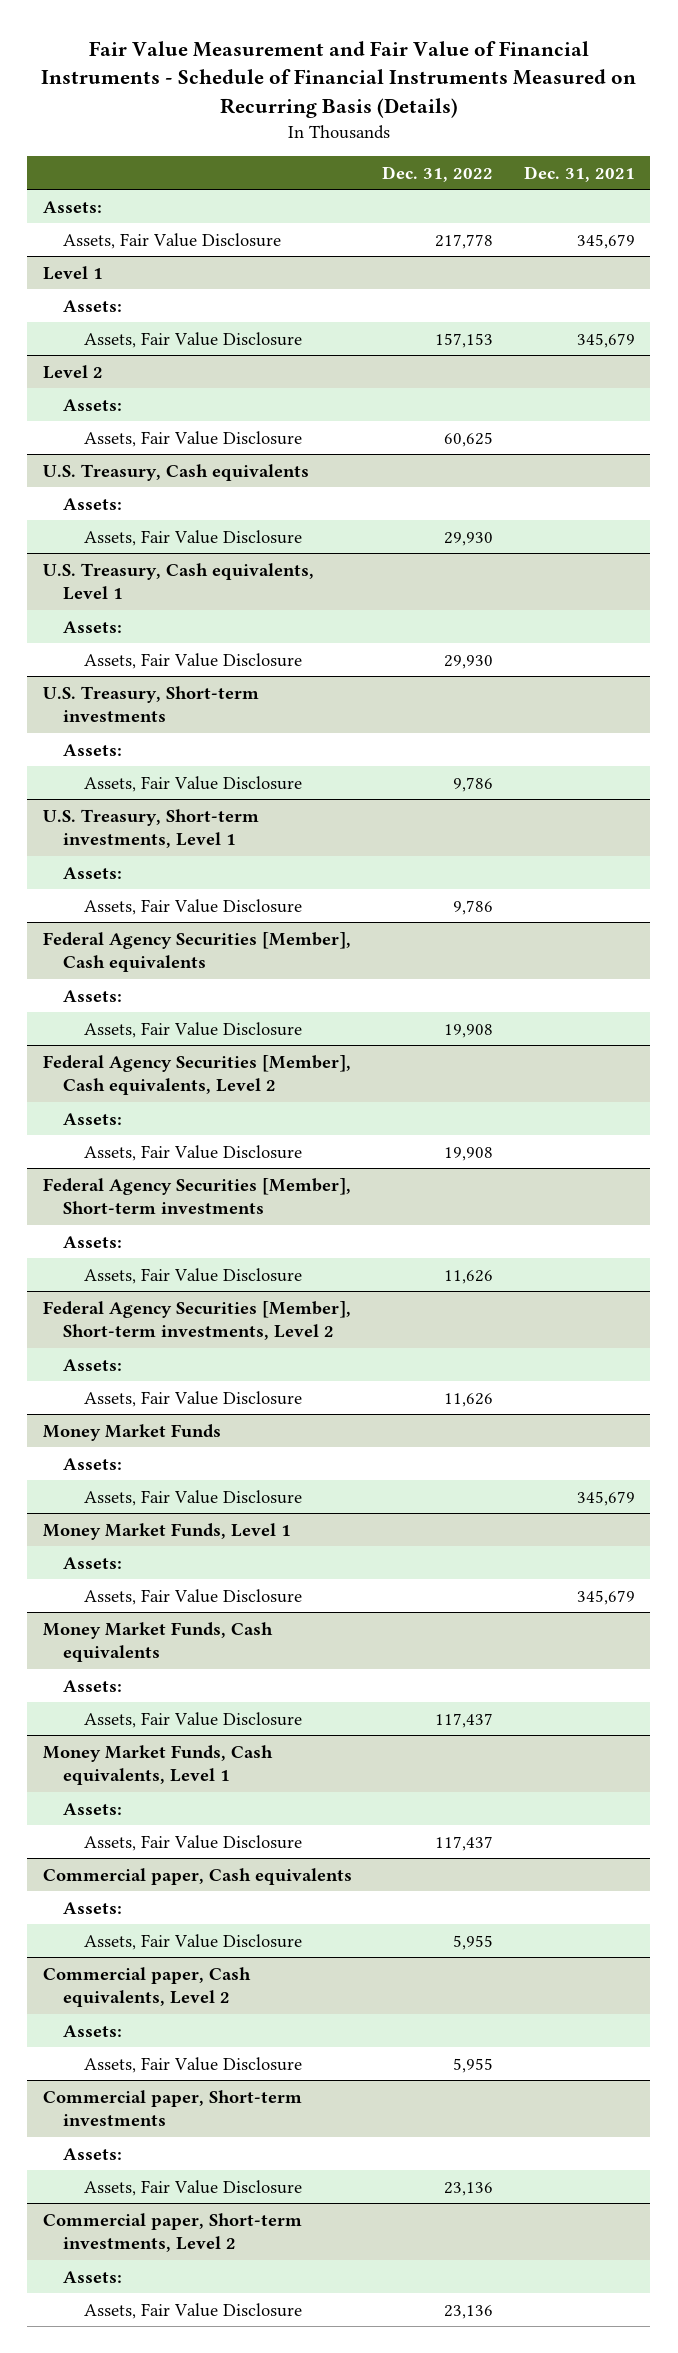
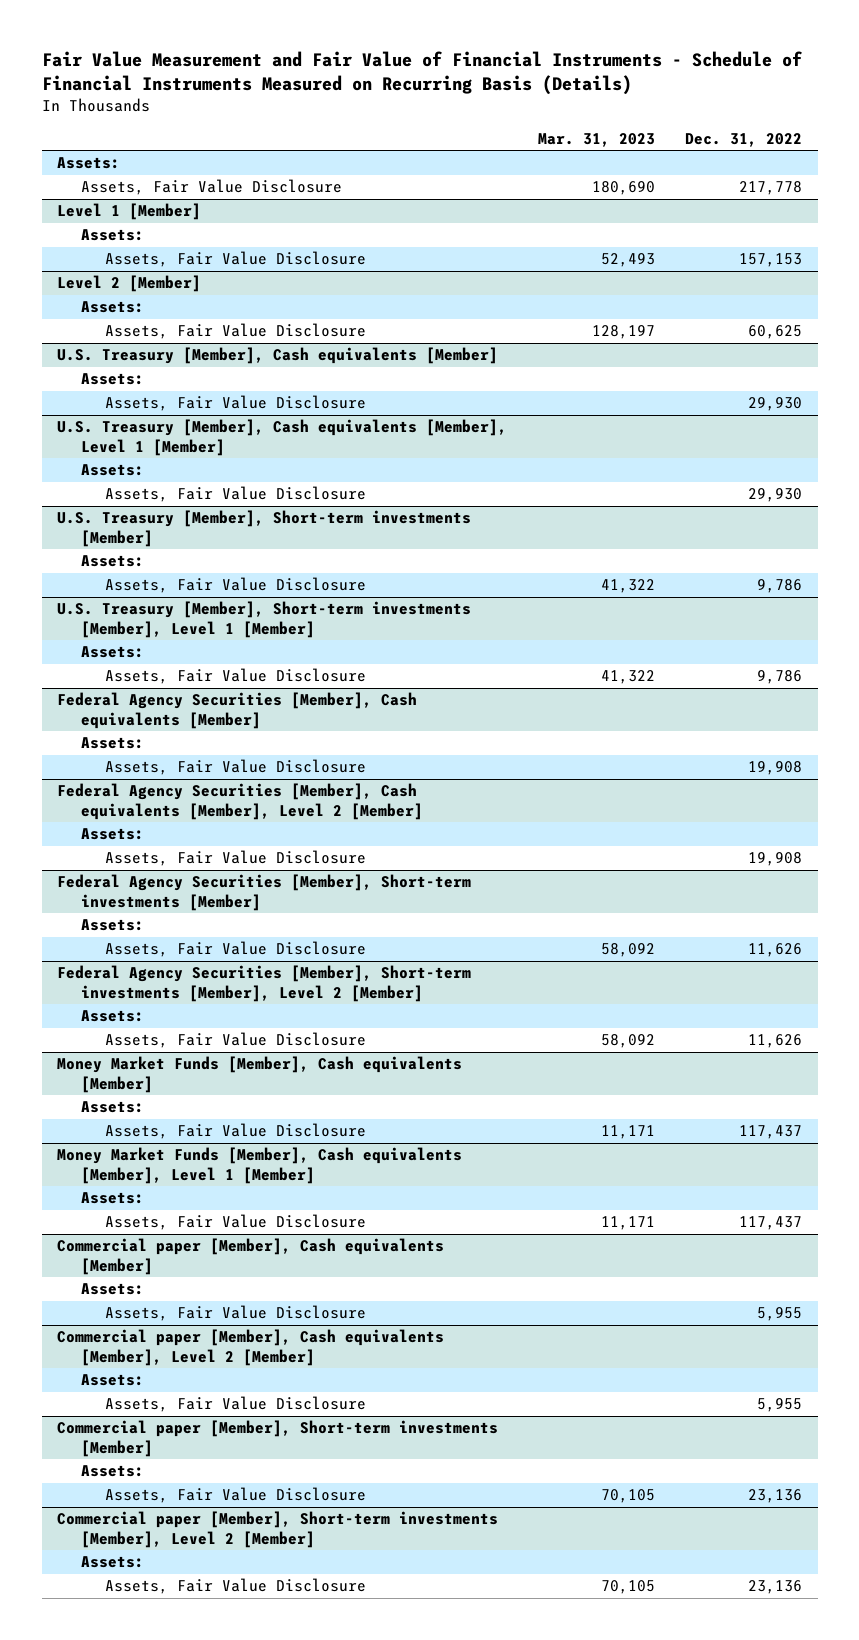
[524,165,636,182] Dec. 31, 2021 -> none
none -> [537,132,655,147] Mar. 31, 2023
[42,265,103,280] Level 1 -> [56,203,201,221] Level 1 [Member]
[42,364,103,379] Level 2 -> [56,275,201,293] Level 2 [Member]
[42,463,309,481] U.S. Treasury, Cash equivalents -> [56,347,498,365] U.S. Treasury [Member], Cash equivalents [Member]
[42,562,314,601] U.S. Treasury, Cash equivalents, Level 1 -> [56,419,507,456] U.S. Treasury [Member], Cash equivalents [Member], Level 1 [Member]
[42,685,259,723] U.S. Treasury, Short-term investments -> [56,510,471,547] U.S. Treasury [Member], Short-term investments [Member]
[42,808,259,849] U.S. Treasury, Short-term investments, Level 1 -> [56,601,471,638] U.S. Treasury [Member], Short-term investments [Member], Level 1 [Member]
[42,931,351,973] Federal Agency Securities [Member], Cash equivalents -> [56,692,417,729] Federal Agency Securities [Member], Cash equivalents [Member]
[42,1054,351,1096] Federal Agency Securities [Member], Cash equivalents, Level 2 -> [56,783,424,820] Federal Agency Securities [Member], Cash equivalents [Member], Level 2 [Member]
[42,1177,351,1215] Federal Agency Securities [Member], Short-term investments -> [56,874,471,911] Federal Agency Securities [Member], Short-term investments [Member]
[42,1300,351,1341] Federal Agency Securities [Member], Short-term investments, Level 2 -> [56,965,471,1002] Federal Agency Securities [Member], Short-term investments [Member], Level 2 [Member]
[42,1423,221,1441] Money Market Funds -> none
[63,1457,123,1470] Assets: -> none
[83,1489,302,1506] Assets, Fair Value Disclosure -> none
[42,1522,291,1540] Money Market Funds, Level 1 -> none
[63,1556,123,1569] Assets: -> none
[83,1588,302,1605] Assets, Fair Value Disclosure -> none
[42,1621,273,1663] Money Market Funds, Cash equivalents -> [56,1056,462,1093] Money Market Funds [Member], Cash equivalents [Member]
[42,1744,273,1786] Money Market Funds, Cash equivalents, Level 1 -> [56,1147,462,1184] Money Market Funds [Member], Cash equivalents [Member], Level 1 [Member]
[42,1867,352,1885] Commercial paper, Cash equivalents -> [56,1238,444,1275] Commercial paper [Member], Cash equivalents [Member]
[42,1966,251,2008] Commercial paper, Cash equivalents, Level 2 -> [56,1329,444,1366] Commercial paper [Member], Cash equivalents [Member], Level 2 [Member]
[42,2089,302,2127] Commercial paper, Short-term investments -> [56,1420,498,1457] Commercial paper [Member], Short-term investments [Member]
[42,2212,302,2253] Commercial paper, Short-term investments, Level 2 -> [56,1511,498,1548] Commercial paper [Member], Short-term investments [Member], Level 2 [Member]

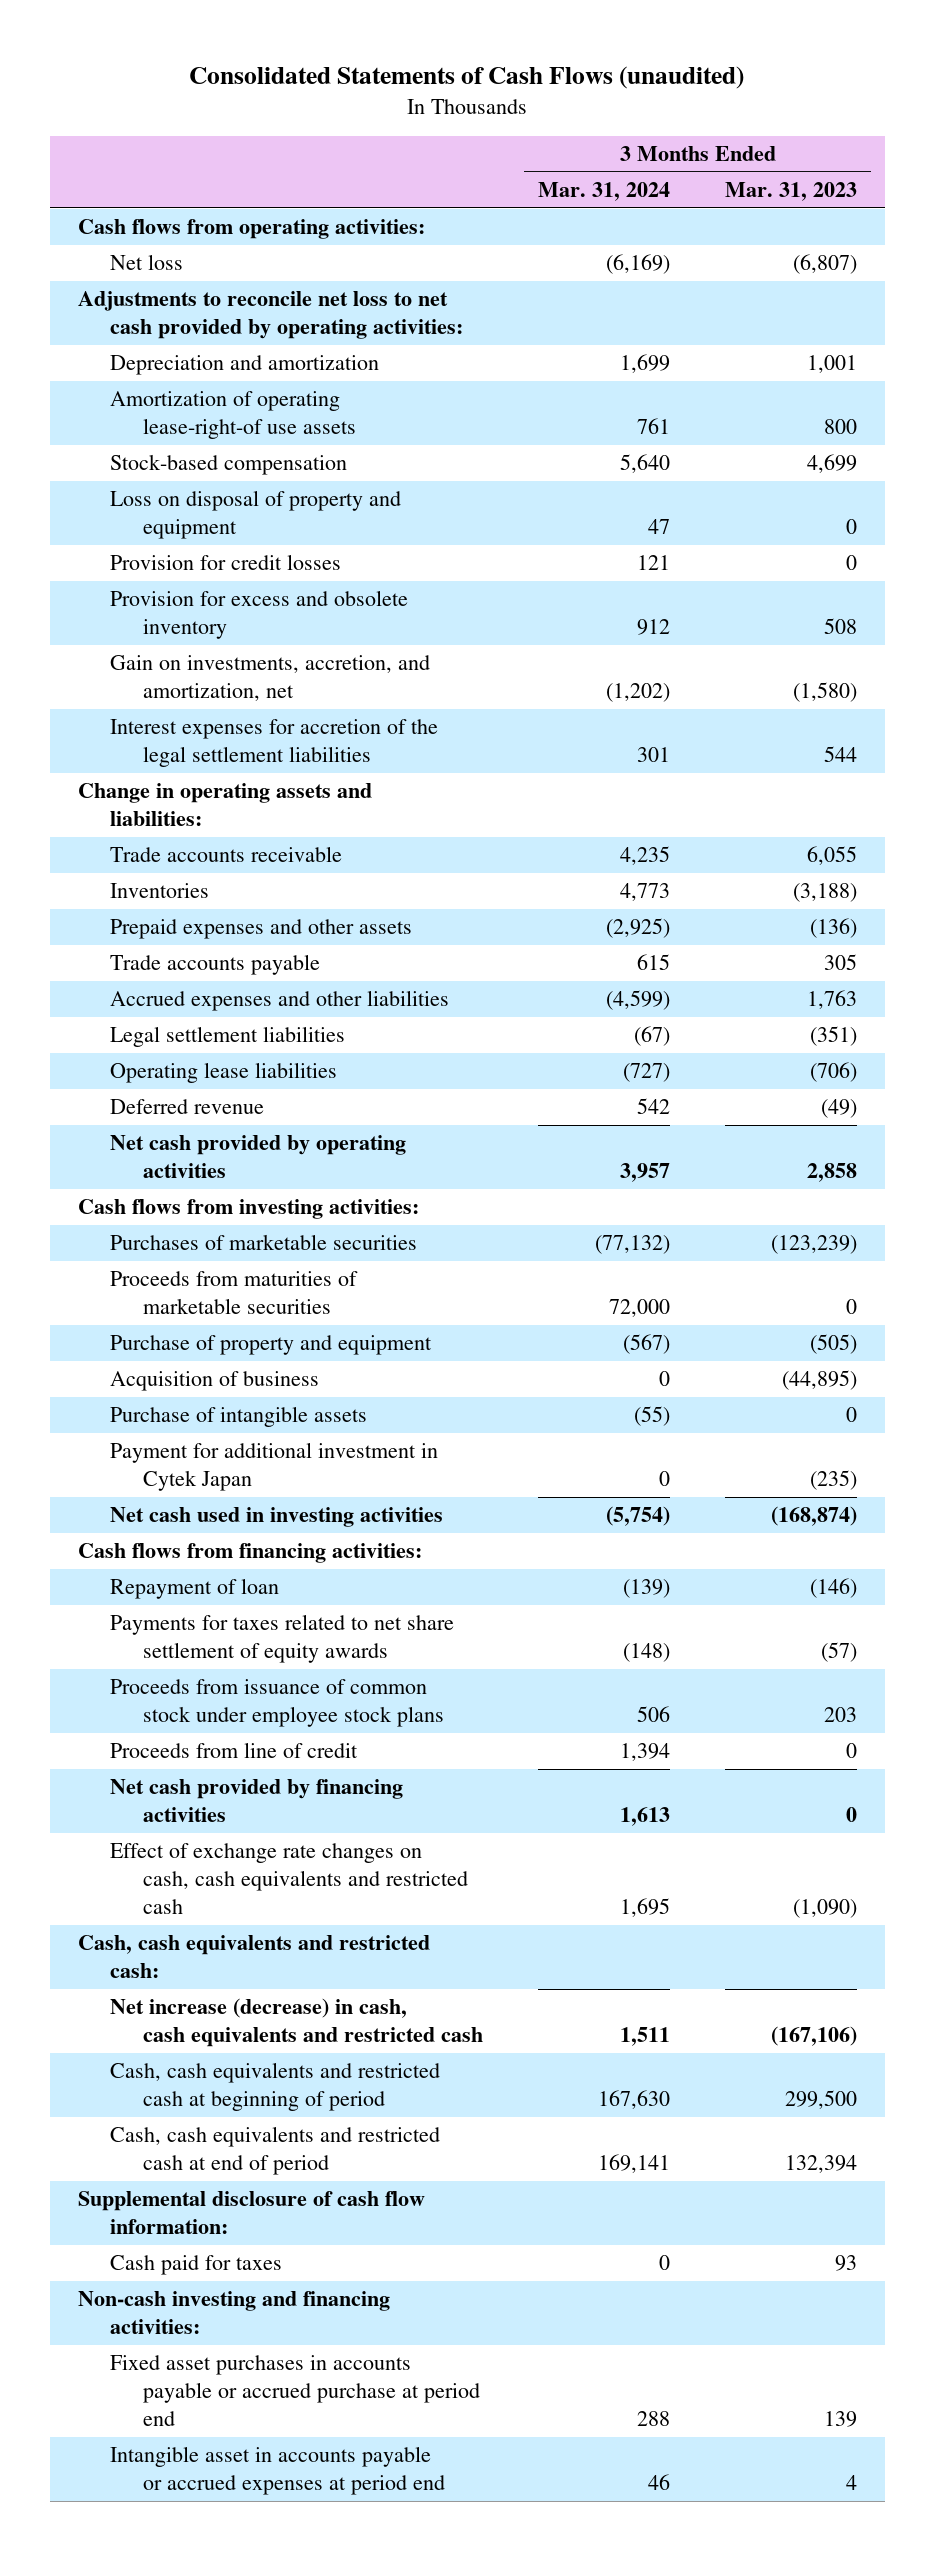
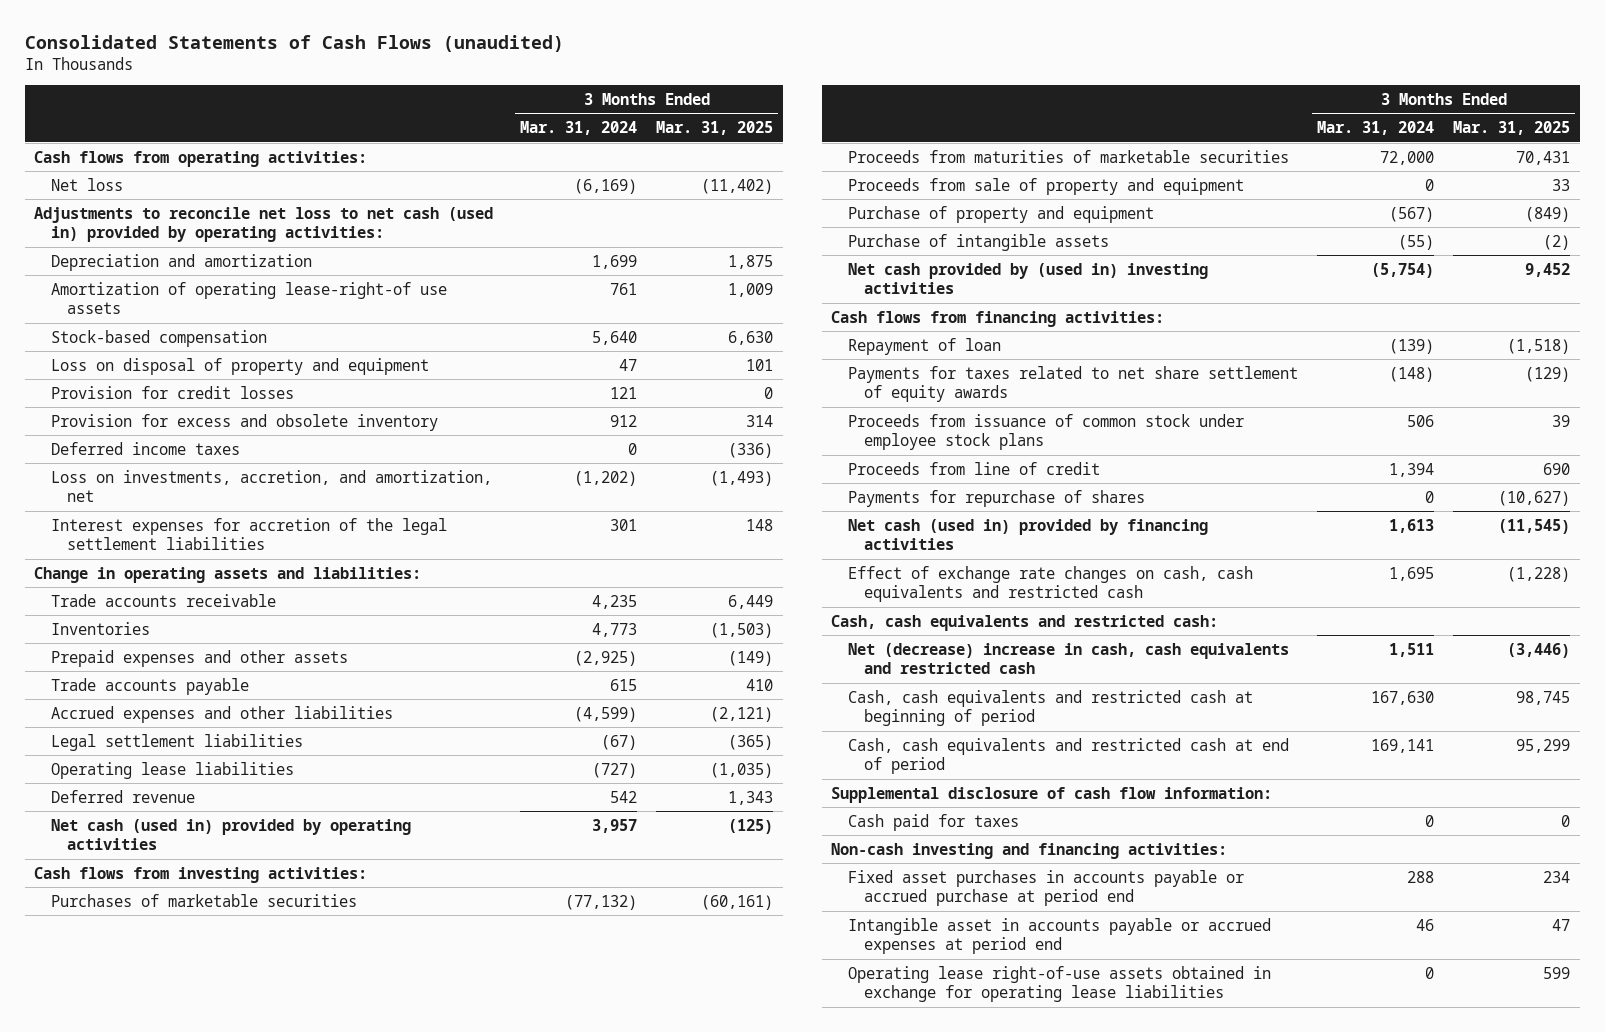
[725,181,858,201] Mar. 31, 2023 -> none
none -> [656,121,774,136] Mar. 31, 2025
[77,291,464,340] Adjustments to reconcile net loss to net cash provided by operating activities: -> [34,206,494,243] Adjustments to reconcile net loss to net cash (used in) provided by operating activities:
none -> [50,441,240,455] Deferred income taxes
[110,655,431,702] Gain on investments, accretion, and amortization, net -> [50,469,492,503] Loss on investments, accretion, and amortization, net
[110,1135,407,1179] Net cash provided by operating activities -> [50,818,411,851] Net cash (used in) provided by operating activities
none -> [847,177,1244,195] Proceeds from sale of property and equipment
[110,1371,320,1392] Acquisition of business -> none
[110,1442,439,1492] Payment for additional investment in Cytek Japan -> none
[110,1507,444,1528] Net cash used in investing activities -> [847,262,1208,295] Net cash provided by (used in) investing activities
none -> [847,489,1145,507] Payments for repurchase of shares
[110,1779,404,1823] Net cash provided by financing activities -> [847,518,1208,551] Net cash (used in) provided by financing activities
[110,1998,483,2048] Net increase (decrease) in cash, cash equivalents and restricted cash -> [847,642,1289,675] Net (decrease) increase in cash, cash equivalents and restricted cash
none -> [847,965,1271,1003] Operating lease right-of-use assets obtained in exchange for operating lease liabilities

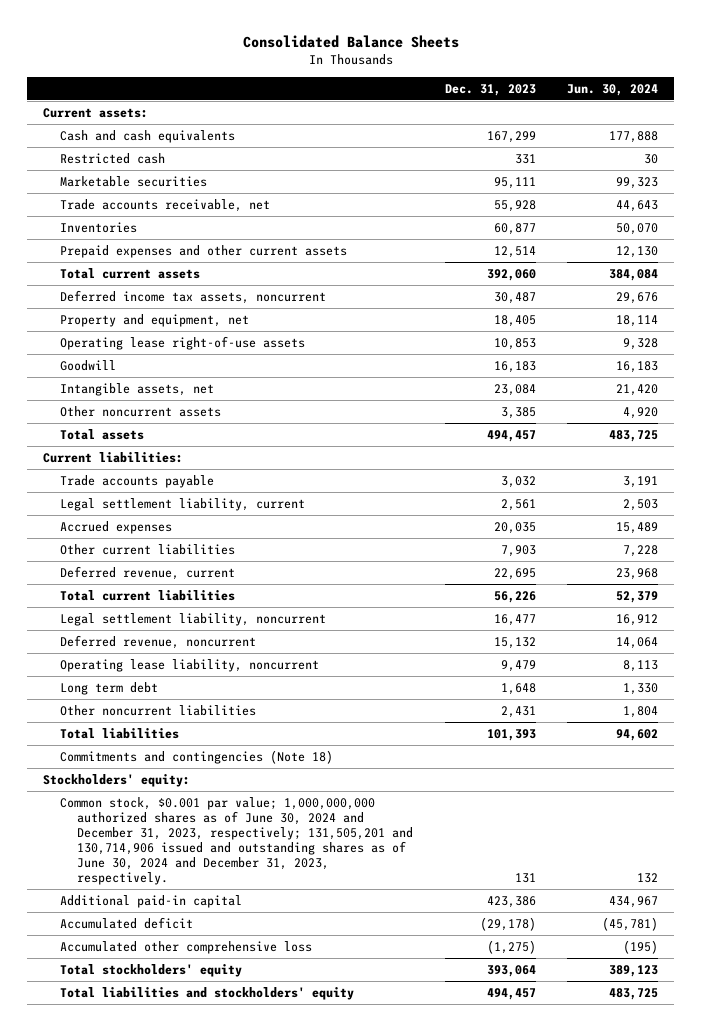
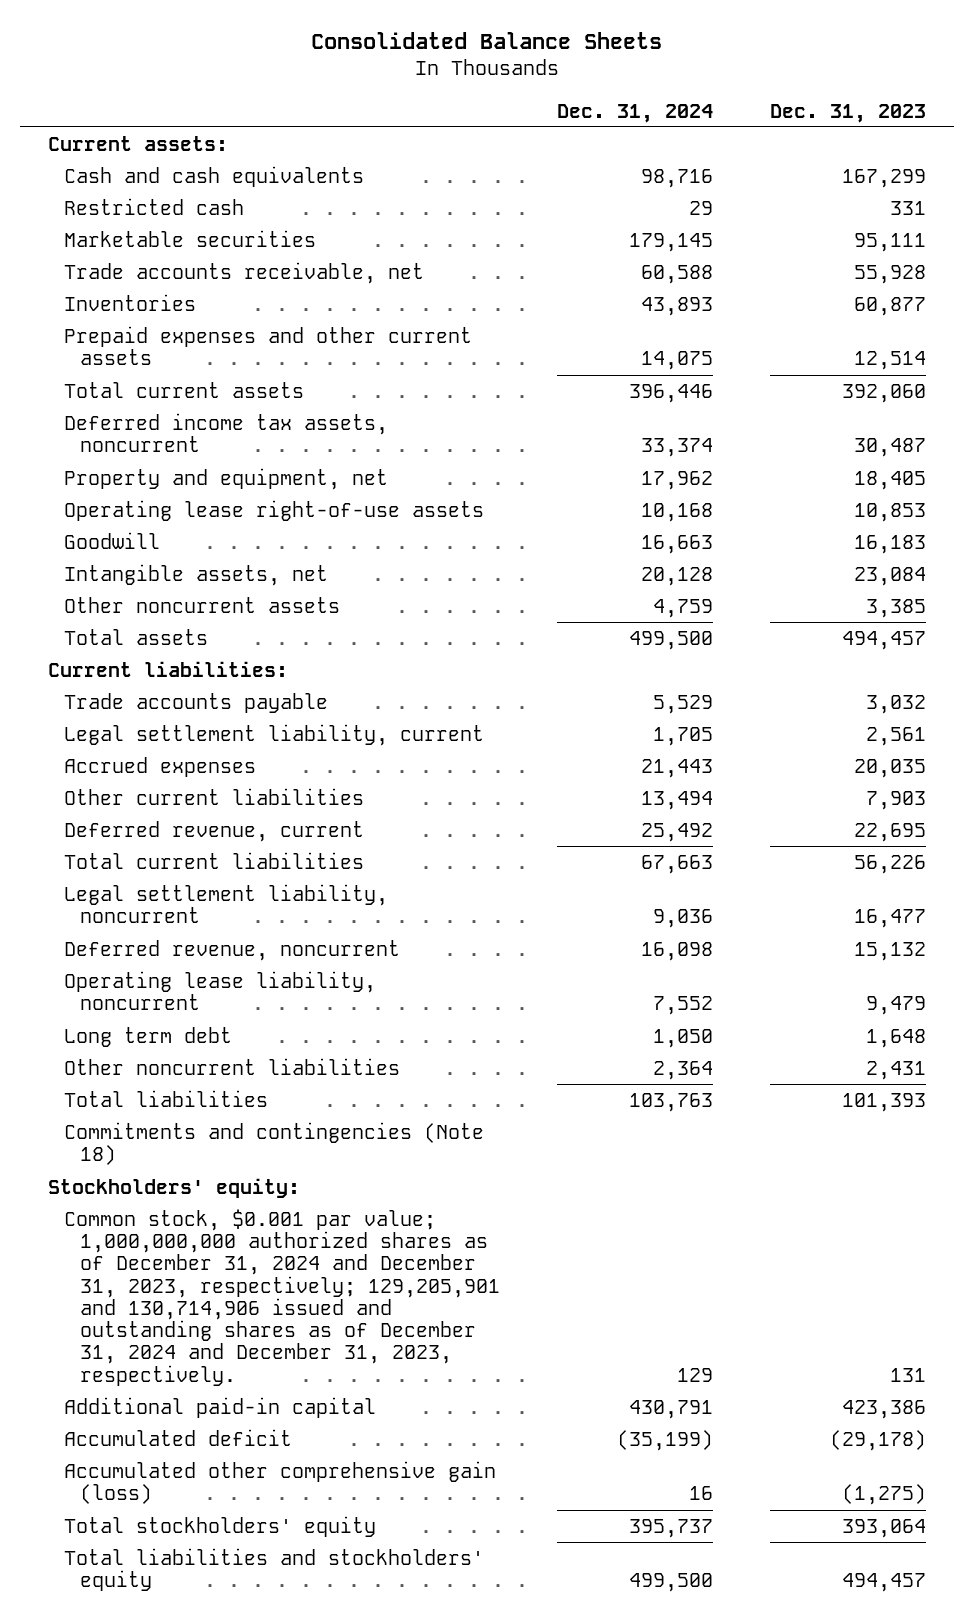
[567,83,659,96] Jun. 30, 2024 -> none
none -> [556,103,713,123] Dec. 31, 2024
[59,796,413,885] Common stock, $0.001 par value; 1,000,000,000 authorized shares as of June 30, 2024 and December 31, 2023, respectively; 131,505,201 and 130,714,906 issued and outstanding shares as of June 30, 2024 and December 31, 2023, respectively. -> [63,1208,500,1386] Common stock, $0.001 par value; 1,000,000,000 authorized shares as of December 31, 2024 and December 31, 2023, respectively; 129,205,901 and 130,714,906 issued and outstanding shares as of December 31, 2024 and December 31, 2023, respectively.
[59,940,312,954] Accumulated other comprehensive loss -> [63,1460,496,1505] Accumulated other comprehensive gain (loss)

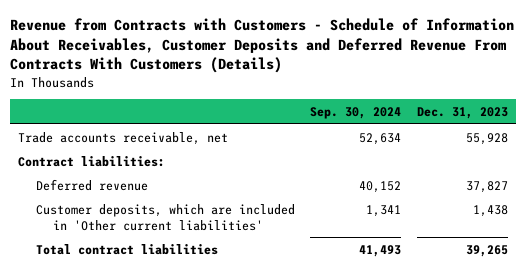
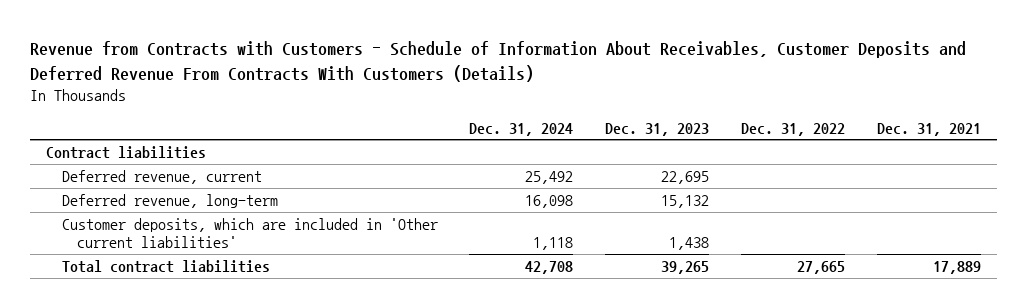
[310,106,402,119] Sep. 30, 2024 -> none
none -> [469,122,574,136] Dec. 31, 2024
none -> [740,122,845,136] Dec. 31, 2022
none -> [876,122,981,136] Dec. 31, 2021
[18,131,229,145] Trade accounts receivable, net -> none
[18,155,166,167] Contract liabilities: -> [45,145,206,159] Contract liabilities
[35,178,148,191] Deferred revenue -> [61,169,262,184] Deferred revenue, current
[466,180,509,193] 37,827 -> [661,170,710,184] 22,695
none -> [61,193,278,208] Deferred revenue, long-term

